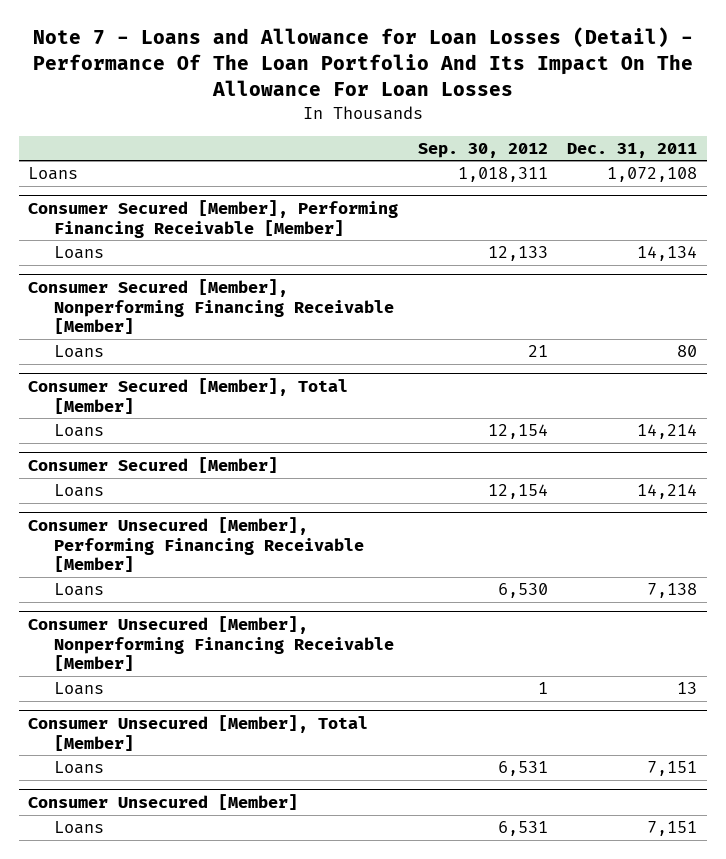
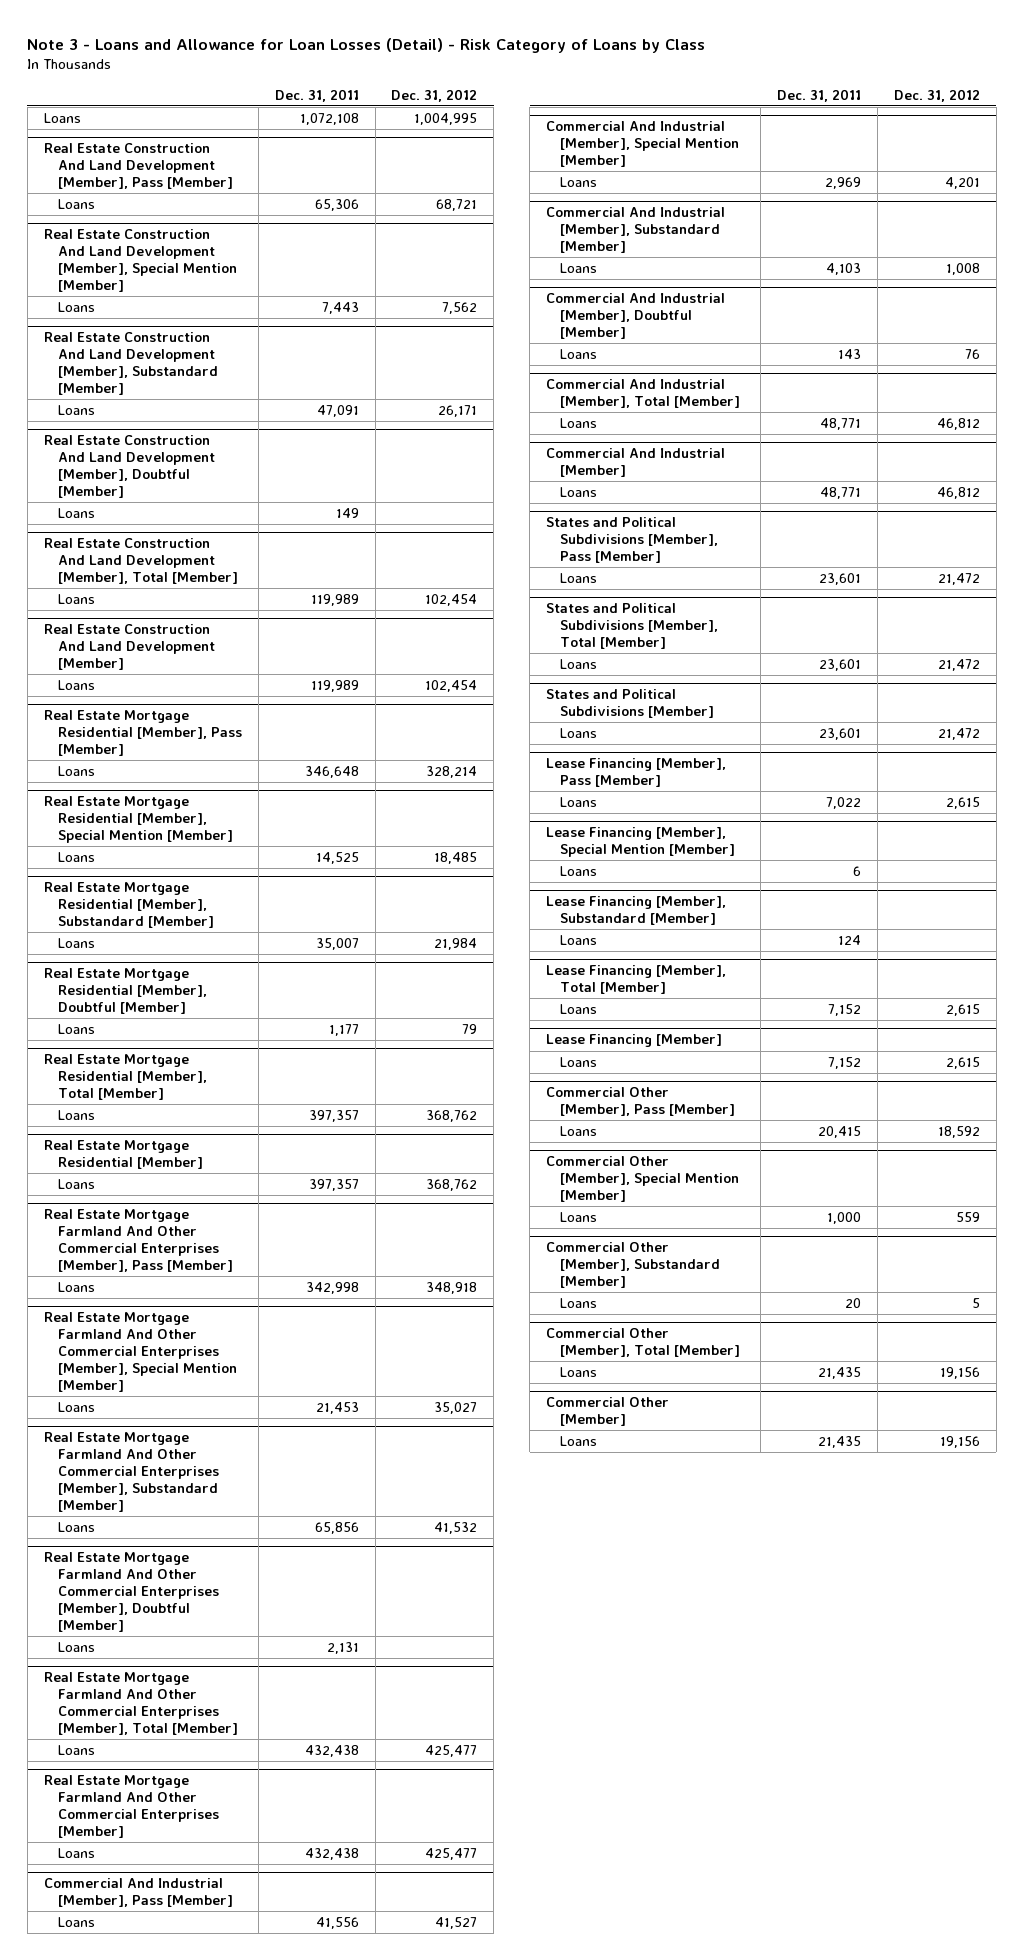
[32,27,693,97] Note 7 - Loans and Allowance for Loan Losses (Detail) - Performance Of The Loan Portfolio And Its Impact On The Allowance For Loan Losses -> [27,37,706,53] Note 3 - Loans and Allowance for Loan Losses (Detail) - Risk Category of Loans by Class
[417,142,548,158] Sep. 30, 2012 -> none
none -> [391,88,478,102] Dec. 31, 2012
[28,200,399,238] Consumer Secured [Member], Performing Financing Receivable [Member] -> none
[28,279,395,335] Consumer Secured [Member], Nonperforming Financing Receivable [Member] -> none
[28,378,349,414] Consumer Secured [Member], Total [Member] -> none
[28,457,279,474] Consumer Secured [Member] -> none
[28,517,365,573] Consumer Unsecured [Member], Performing Financing Receivable [Member] -> none
[28,616,395,672] Consumer Unsecured [Member], Nonperforming Financing Receivable [Member] -> none
[28,715,369,751] Consumer Unsecured [Member], Total [Member] -> none
[28,794,299,811] Consumer Unsecured [Member] -> none
none -> [43,143,233,190] Real Estate Construction And Land Development [Member], Pass [Member]
[637,246,698,262] 14,134 -> [314,198,359,211] 65,306
none -> [43,229,237,292] Real Estate Construction And Land Development [Member], Special Mention [Member]
[677,345,698,358] 80 -> [321,301,359,314] 7,443
none -> [43,332,218,395] Real Estate Construction And Land Development [Member], Substandard [Member]
[637,424,698,440] 14,214 -> [316,404,359,417] 47,091
none -> [43,435,215,498] Real Estate Construction And Land Development [Member], Doubtful [Member]
[637,484,698,500] 14,214 -> [335,507,359,518] 149
none -> [43,538,238,585] Real Estate Construction And Land Development [Member], Total [Member]
[647,583,698,599] 7,138 -> [310,593,359,606] 119,989
none -> [43,624,215,671] Real Estate Construction And Land Development [Member]
[677,682,698,695] 13 -> [310,679,359,692] 119,989
none -> [43,710,242,757] Real Estate Mortgage Residential [Member], Pass [Member]
[647,761,698,777] 7,151 -> [304,765,359,778] 346,648
none -> [43,796,233,844] Real Estate Mortgage Residential [Member], Special Mention [Member]
[647,821,698,837] 7,151 -> [315,851,359,864] 14,525
none -> [43,882,214,929] Real Estate Mortgage Residential [Member], Substandard [Member]
none -> [57,937,95,948] Loans
none -> [43,968,207,1015] Real Estate Mortgage Residential [Member], Doubtful [Member]
none -> [57,1023,95,1034] Loans
none -> [43,1054,207,1101] Real Estate Mortgage Residential [Member], Total [Member]
none -> [57,1109,95,1120] Loans
none -> [43,1140,203,1170] Real Estate Mortgage Residential [Member]
none -> [57,1178,95,1189] Loans
none -> [43,1209,233,1272] Real Estate Mortgage Farmland And Other Commercial Enterprises [Member], Pass [Member]
none -> [57,1281,95,1292] Loans
none -> [43,1312,237,1392] Real Estate Mortgage Farmland And Other Commercial Enterprises [Member], Special Mention [Member]
none -> [57,1401,95,1412] Loans
none -> [43,1432,219,1512] Real Estate Mortgage Farmland And Other Commercial Enterprises [Member], Substandard [Member]
none -> [57,1521,95,1532] Loans
none -> [43,1552,219,1632] Real Estate Mortgage Farmland And Other Commercial Enterprises [Member], Doubtful [Member]
none -> [57,1641,95,1652] Loans
none -> [43,1672,238,1735] Real Estate Mortgage Farmland And Other Commercial Enterprises [Member], Total [Member]
none -> [57,1744,95,1755] Loans
none -> [43,1775,219,1838] Real Estate Mortgage Farmland And Other Commercial Enterprises [Member]
none -> [57,1847,95,1858] Loans
none -> [43,1878,233,1908] Commercial And Industrial [Member], Pass [Member]
none -> [57,1916,95,1927] Loans
none -> [546,121,740,168] Commercial And Industrial [Member], Special Mention [Member]
none -> [560,176,598,187] Loans
none -> [546,207,726,254] Commercial And Industrial [Member], Substandard [Member]
none -> [560,262,598,273] Loans
none -> [546,293,726,340] Commercial And Industrial [Member], Doubtful [Member]
none -> [560,348,598,359] Loans
none -> [546,379,741,409] Commercial And Industrial [Member], Total [Member]
none -> [560,417,598,428] Loans
none -> [546,448,726,478] Commercial And Industrial [Member]
none -> [560,486,598,497] Loans
none -> [546,517,719,564] States and Political Subdivisions [Member], Pass [Member]
none -> [560,572,598,583] Loans
none -> [546,603,719,650] States and Political Subdivisions [Member], Total [Member]
none -> [560,658,598,669] Loans
none -> [546,689,715,719] States and Political Subdivisions [Member]
none -> [560,727,598,738] Loans
none -> [546,758,727,788] Lease Financing [Member], Pass [Member]
none -> [560,796,598,807] Loans
none -> [546,827,736,858] Lease Financing [Member], Special Mention [Member]
none -> [560,865,598,876] Loans
none -> [546,896,727,926] Lease Financing [Member], Substandard [Member]
none -> [560,934,598,945] Loans
none -> [546,965,727,995] Lease Financing [Member], Total [Member]
none -> [560,1003,598,1014] Loans
none -> [546,1034,723,1048] Lease Financing [Member]
none -> [560,1056,598,1067] Loans
none -> [546,1087,736,1117] Commercial Other [Member], Pass [Member]
none -> [560,1125,598,1136] Loans
none -> [546,1156,740,1203] Commercial Other [Member], Special Mention [Member]
none -> [560,1211,598,1222] Loans
none -> [546,1242,721,1289] Commercial Other [Member], Substandard [Member]
none -> [560,1297,598,1308] Loans
none -> [546,1328,741,1358] Commercial Other [Member], Total [Member]
none -> [560,1366,598,1377] Loans
none -> [546,1397,670,1427] Commercial Other [Member]
none -> [560,1435,598,1446] Loans

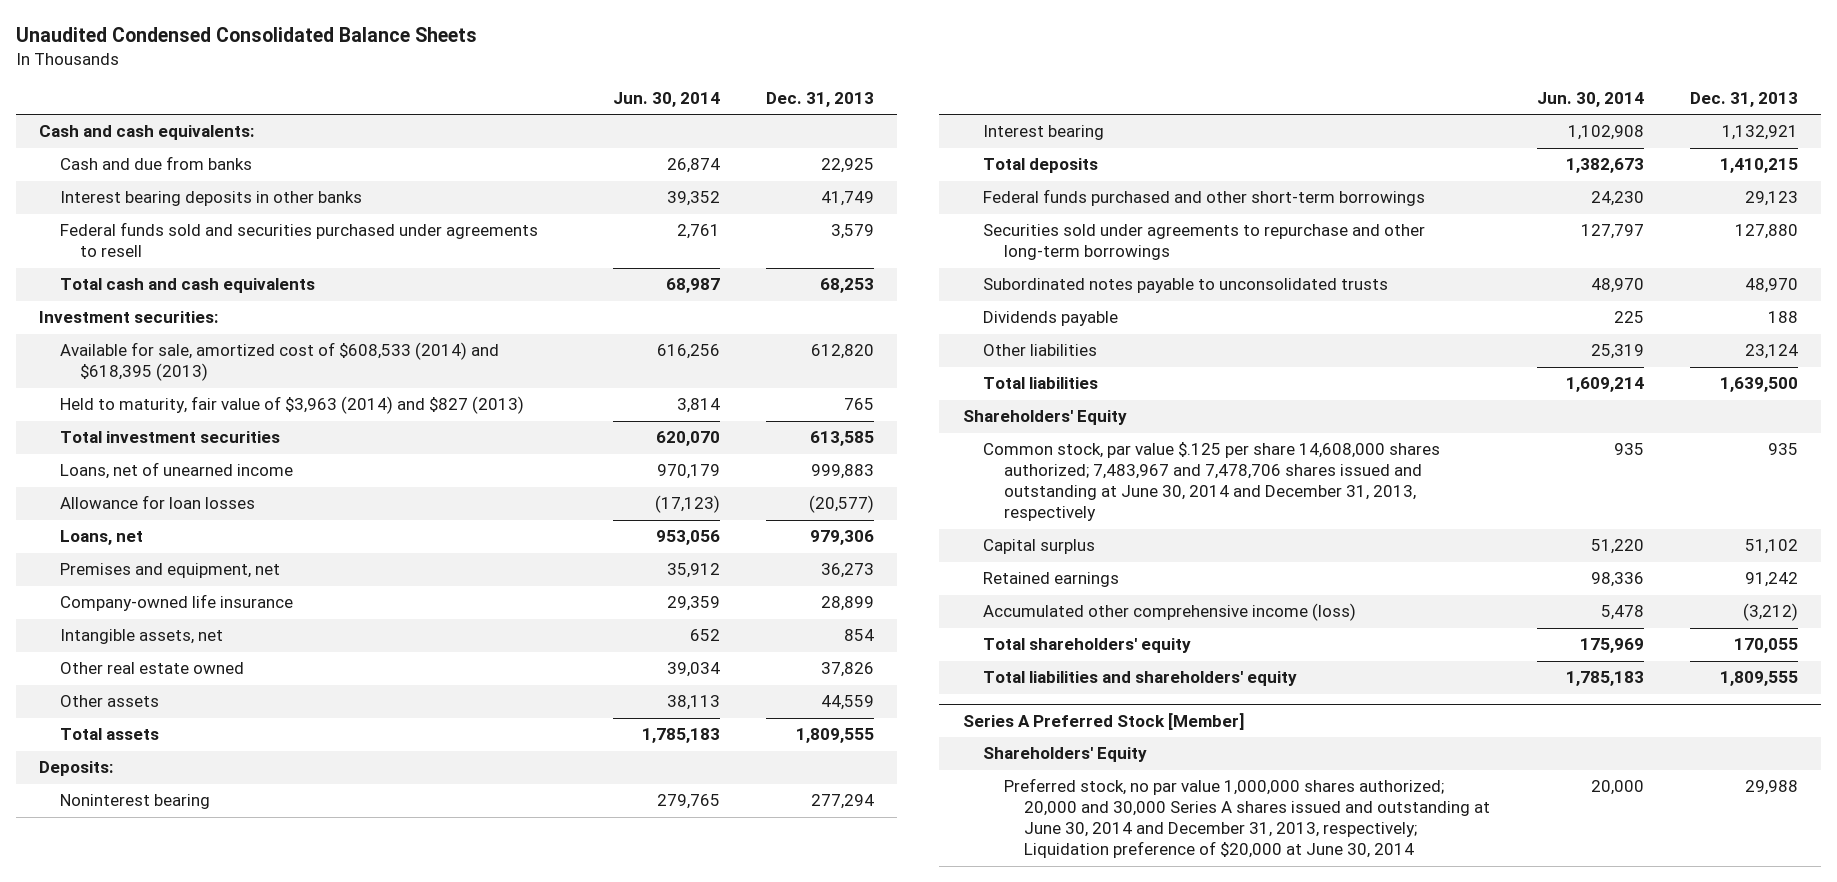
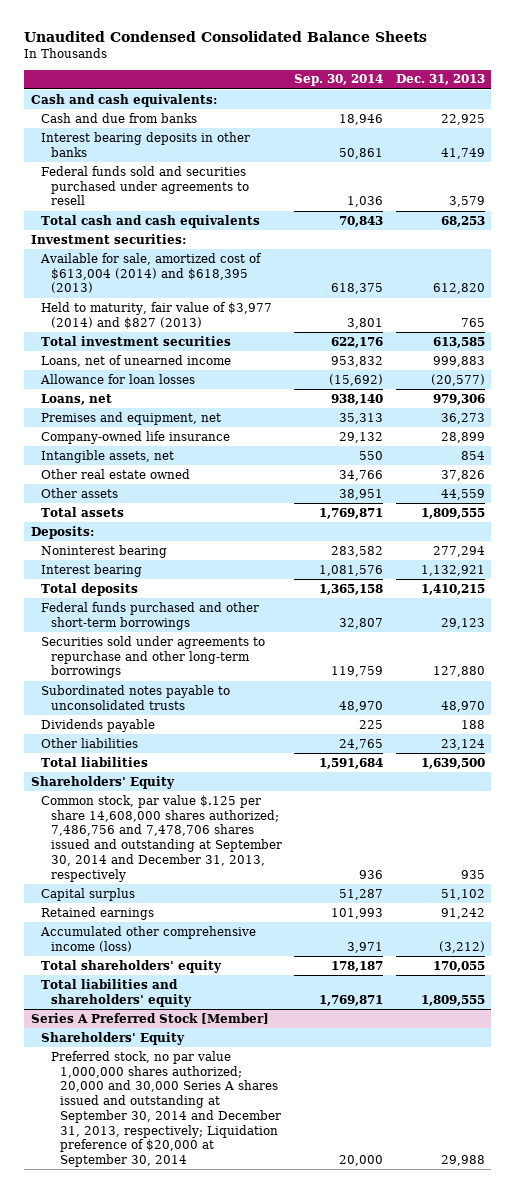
[613,91,721,107] Jun. 30, 2014 -> none
none -> [294,74,384,87] Sep. 30, 2014
[59,342,499,382] Available for sale, amortized cost of $608,533 (2014) and $618,395 (2013) -> [39,252,262,294] Available for sale, amortized cost of $613,004 (2014) and $618,395 (2013)
[59,396,524,415] Held to maturity, fair value of $3,963 (2014) and $827 (2013) -> [40,301,272,329] Held to maturity, fair value of $3,977 (2014) and $827 (2013)
[983,442,1441,522] Common stock, par value $.125 per share 14,608,000 shares authorized; 7,483,967 and 7,478,706 shares issued and outstanding at June 30, 2014 and December 31, 2013, respectively -> [40,794,282,882] Common stock, par value $.125 per share 14,608,000 shares authorized; 7,486,756 and 7,478,706 shares issued and outstanding at September 30, 2014 and December 31, 2013, respectively
[1003,778,1491,859] Preferred stock, no par value 1,000,000 shares authorized; 20,000 and 30,000 Series A shares issued and outstanding at June 30, 2014 and December 31, 2013, respectively; Liquidation preference of $20,000 at June 30, 2014 -> [50,1050,282,1168] Preferred stock, no par value 1,000,000 shares authorized; 20,000 and 30,000 Series A shares issued and outstanding at September 30, 2014 and December 31, 2013, respectively; Liquidation preference of $20,000 at September 30, 2014

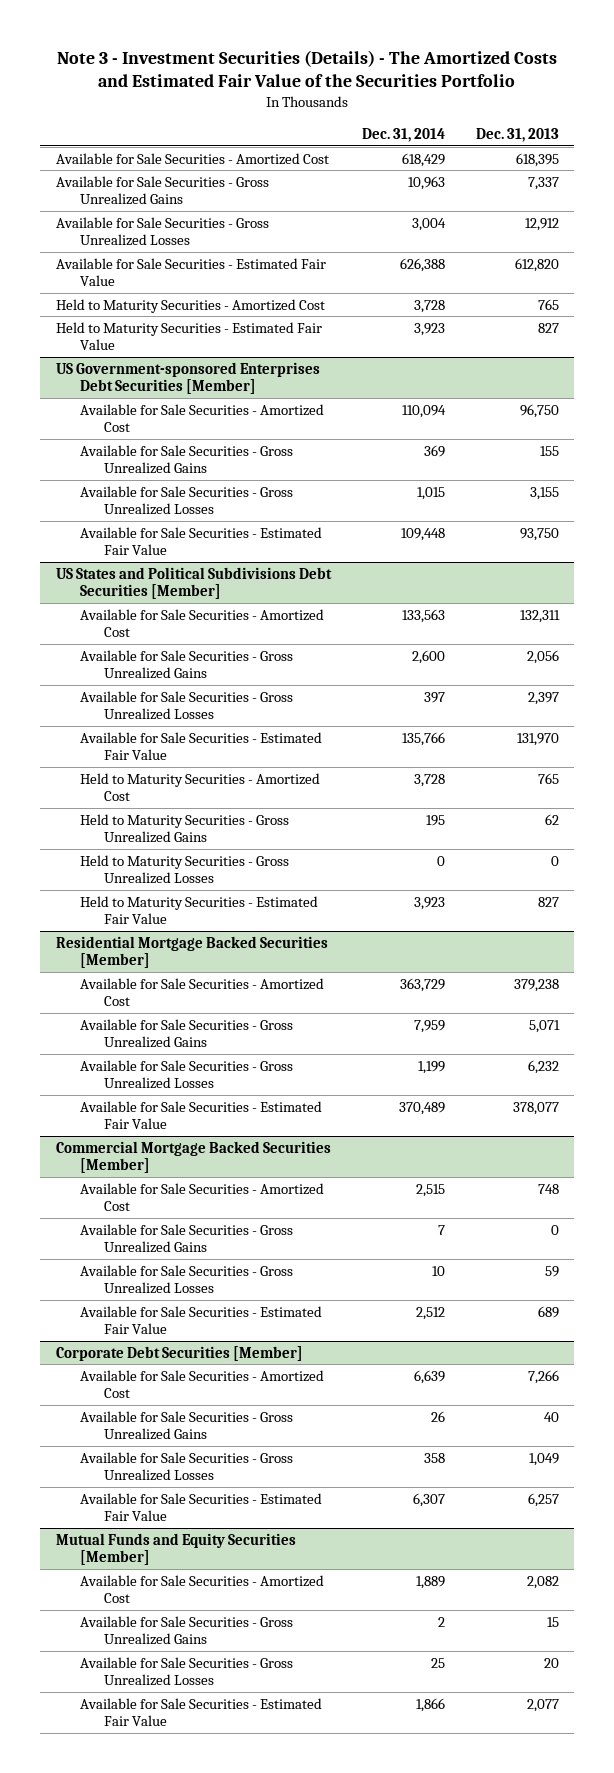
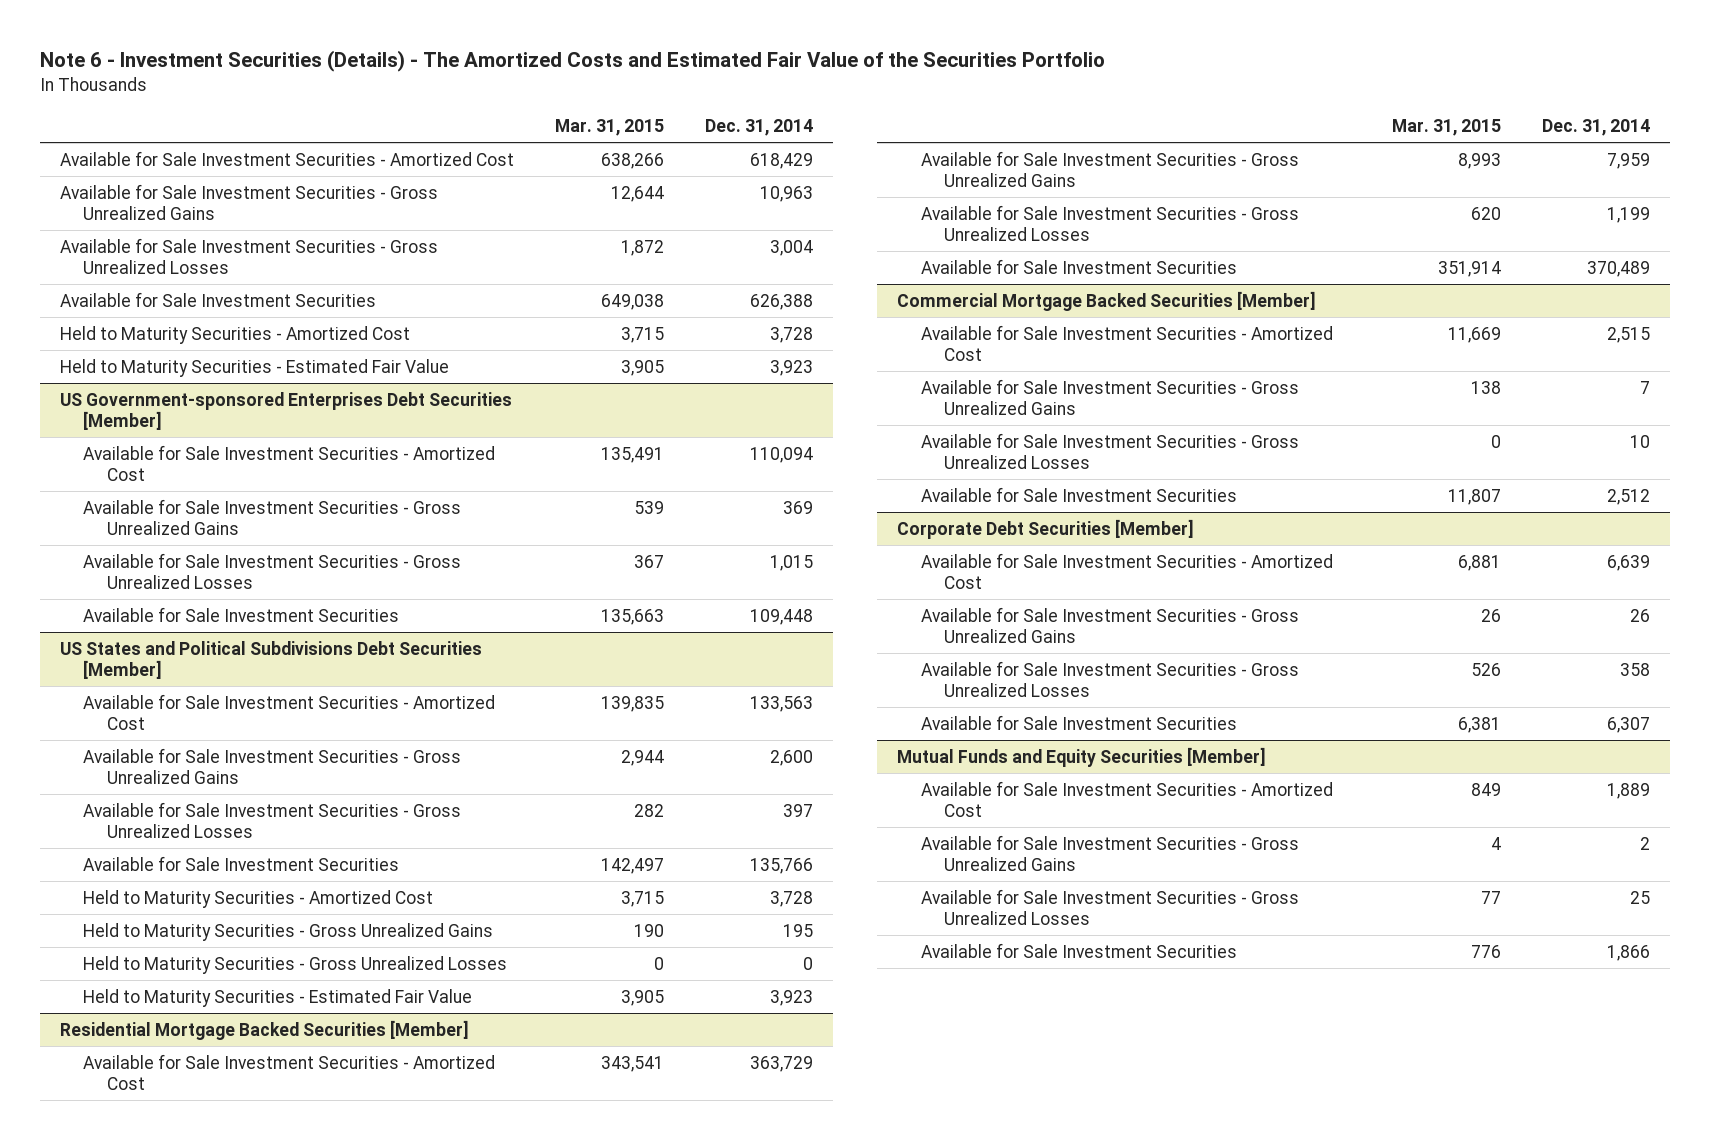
[57,49,558,87] Note 3 - Investment Securities (Details) - The Amortized Costs and Estimated Fair Value of the Securities Portfolio -> [39,50,1105,73] Note 6 - Investment Securities (Details) - The Amortized Costs and Estimated Fair Value of the Securities Portfolio
[475,128,559,143] Dec. 31, 2013 -> none
none -> [554,118,664,136] Mar. 31, 2015
[55,152,329,165] Available for Sale Securities - Amortized Cost -> [60,150,515,166] Available for Sale Investment Securities - Amortized Cost
[55,175,269,206] Available for Sale Securities - Gross Unrealized Gains -> [60,183,439,220] Available for Sale Investment Securities - Gross Unrealized Gains
[55,216,269,247] Available for Sale Securities - Gross Unrealized Losses -> [60,237,439,274] Available for Sale Investment Securities - Gross Unrealized Losses
[55,257,326,287] Available for Sale Securities - Estimated Fair Value -> [60,291,377,307] Available for Sale Investment Securities
[79,403,324,433] Available for Sale Securities - Amortized Cost -> [83,444,496,481] Available for Sale Investment Securities - Amortized Cost
[79,444,293,475] Available for Sale Securities - Gross Unrealized Gains -> [83,498,462,535] Available for Sale Investment Securities - Gross Unrealized Gains
[79,485,293,516] Available for Sale Securities - Gross Unrealized Losses -> [83,552,462,589] Available for Sale Investment Securities - Gross Unrealized Losses
[79,526,322,556] Available for Sale Securities - Estimated Fair Value -> [83,606,400,622] Available for Sale Investment Securities
[79,608,324,638] Available for Sale Securities - Amortized Cost -> [83,693,496,730] Available for Sale Investment Securities - Amortized Cost
[79,649,293,680] Available for Sale Securities - Gross Unrealized Gains -> [83,747,462,784] Available for Sale Investment Securities - Gross Unrealized Gains
[79,690,293,721] Available for Sale Securities - Gross Unrealized Losses -> [83,801,462,838] Available for Sale Investment Securities - Gross Unrealized Losses
[79,731,322,761] Available for Sale Securities - Estimated Fair Value -> [83,855,400,871] Available for Sale Investment Securities
[79,977,324,1007] Available for Sale Securities - Amortized Cost -> [83,1053,496,1090] Available for Sale Investment Securities - Amortized Cost
[79,1018,293,1049] Available for Sale Securities - Gross Unrealized Gains -> [920,150,1299,187] Available for Sale Investment Securities - Gross Unrealized Gains
[79,1059,293,1090] Available for Sale Securities - Gross Unrealized Losses -> [920,204,1299,241] Available for Sale Investment Securities - Gross Unrealized Losses
[79,1100,322,1130] Available for Sale Securities - Estimated Fair Value -> [920,258,1237,274] Available for Sale Investment Securities
[79,1182,324,1212] Available for Sale Securities - Amortized Cost -> [920,324,1333,361] Available for Sale Investment Securities - Amortized Cost
[79,1223,293,1254] Available for Sale Securities - Gross Unrealized Gains -> [920,378,1299,415] Available for Sale Investment Securities - Gross Unrealized Gains
[79,1264,293,1295] Available for Sale Securities - Gross Unrealized Losses -> [920,432,1299,469] Available for Sale Investment Securities - Gross Unrealized Losses
[79,1305,322,1335] Available for Sale Securities - Estimated Fair Value -> [920,486,1237,502] Available for Sale Investment Securities
[79,1369,324,1399] Available for Sale Securities - Amortized Cost -> [920,552,1333,589] Available for Sale Investment Securities - Amortized Cost
[79,1410,293,1441] Available for Sale Securities - Gross Unrealized Gains -> [920,606,1299,643] Available for Sale Investment Securities - Gross Unrealized Gains
[79,1451,293,1482] Available for Sale Securities - Gross Unrealized Losses -> [920,660,1299,697] Available for Sale Investment Securities - Gross Unrealized Losses
[79,1492,322,1522] Available for Sale Securities - Estimated Fair Value -> [920,714,1237,730] Available for Sale Investment Securities
[79,1574,324,1604] Available for Sale Securities - Amortized Cost -> [920,780,1333,817] Available for Sale Investment Securities - Amortized Cost
[79,1615,293,1646] Available for Sale Securities - Gross Unrealized Gains -> [920,834,1299,871] Available for Sale Investment Securities - Gross Unrealized Gains
[79,1656,293,1687] Available for Sale Securities - Gross Unrealized Losses -> [920,888,1299,925] Available for Sale Investment Securities - Gross Unrealized Losses
[79,1697,322,1727] Available for Sale Securities - Estimated Fair Value -> [920,942,1237,958] Available for Sale Investment Securities

